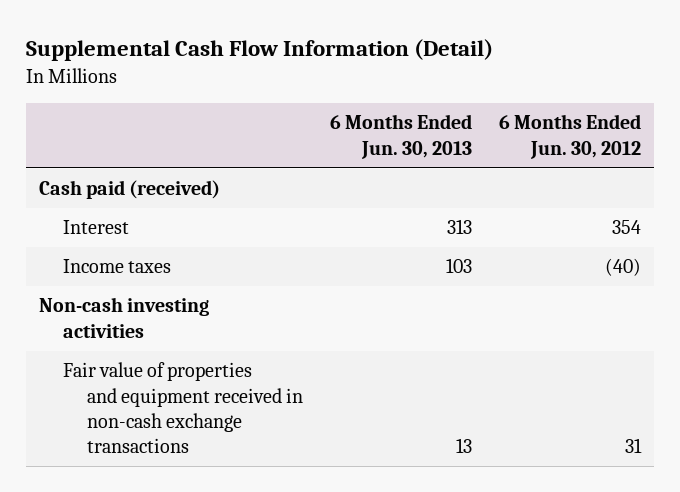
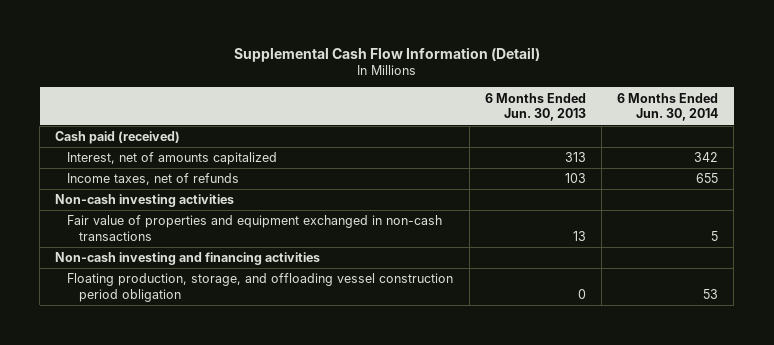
[498,114,641,159] 6 Months Ended Jun. 30, 2012 -> none
none -> [617,92,719,122] 6 Months Ended Jun. 30, 2014
[63,220,130,235] Interest -> [67,152,278,166] Interest, net of amounts capitalized
[63,259,172,274] Income taxes -> [67,173,240,186] Income taxes, net of refunds
[63,362,304,453] Fair value of properties and equipment received in non-cash exchange transactions -> [67,215,443,242] Fair value of properties and equipment exchanged in non-cash transactions
none -> [55,252,321,266] Non-cash investing and financing activities
none -> [67,273,454,303] Floating production, storage, and offloading vessel construction period obligation

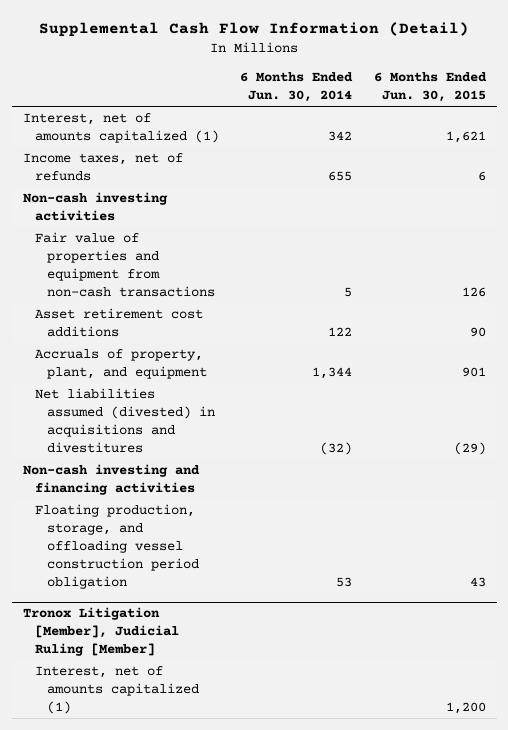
[484,92,586,122] 6 Months Ended Jun. 30, 2013 -> none
none -> [373,72,487,103] 6 Months Ended Jun. 30, 2015
[55,131,181,145] Cash paid (received) -> none
[67,152,278,166] Interest, net of amounts capitalized -> [22,112,219,144] Interest, net of amounts capitalized (1)
[67,215,443,242] Fair value of properties and equipment exchanged in non-cash transactions -> [34,231,216,298] Fair value of properties and equipment from non-cash transactions
none -> [34,307,203,338] Asset retirement cost additions
none -> [34,348,208,380] Accruals of property, plant, and equipment
none -> [34,387,216,454] Net liabilities assumed (divested) in acquisitions and divestitures
none -> [22,606,179,657] Tronox Litigation [Member], Judicial Ruling [Member]
none -> [34,665,200,715] Interest, net of amounts capitalized (1)

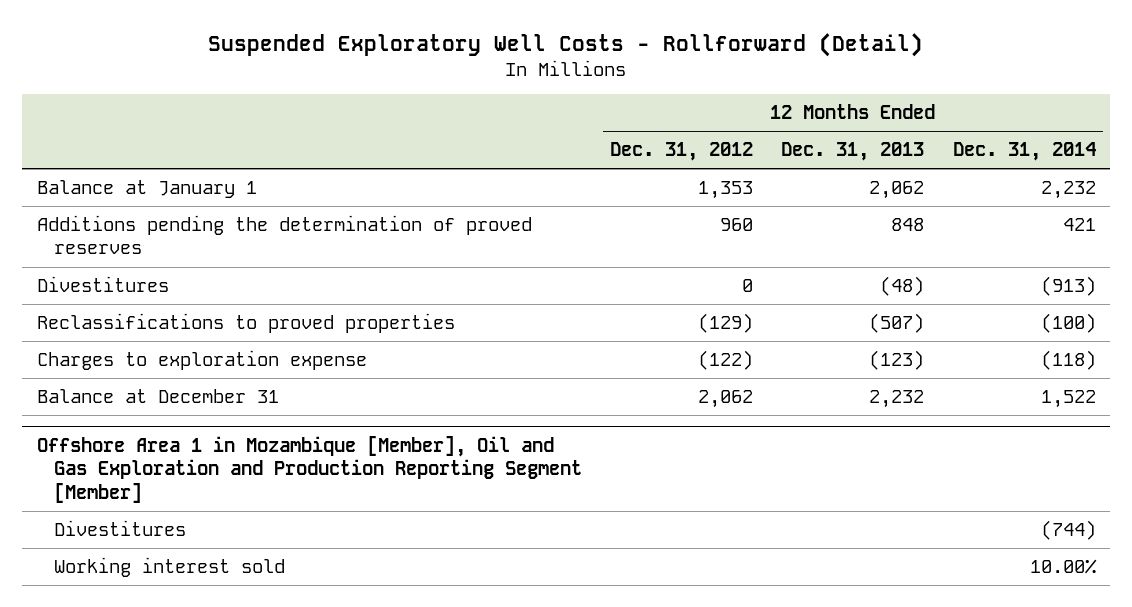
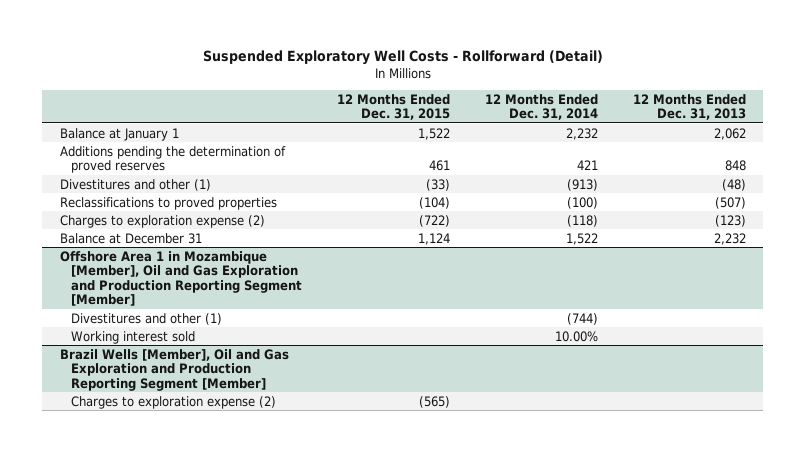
[609,141,753,161] Dec. 31, 2012 -> none
none -> [336,93,450,121] 12 Months Ended Dec. 31, 2015
[36,275,169,292] Divestitures -> [59,178,211,191] Divestitures and other (1)
[36,349,367,370] Charges to exploration expense -> [59,214,265,228] Charges to exploration expense (2)
[53,519,186,536] Divestitures -> [70,312,222,325] Divestitures and other (1)
none -> [59,348,289,391] Brazil Wells [Member], Oil and Gas Exploration and Production Reporting Segment [Member]
none -> [70,395,276,409] Charges to exploration expense (2)

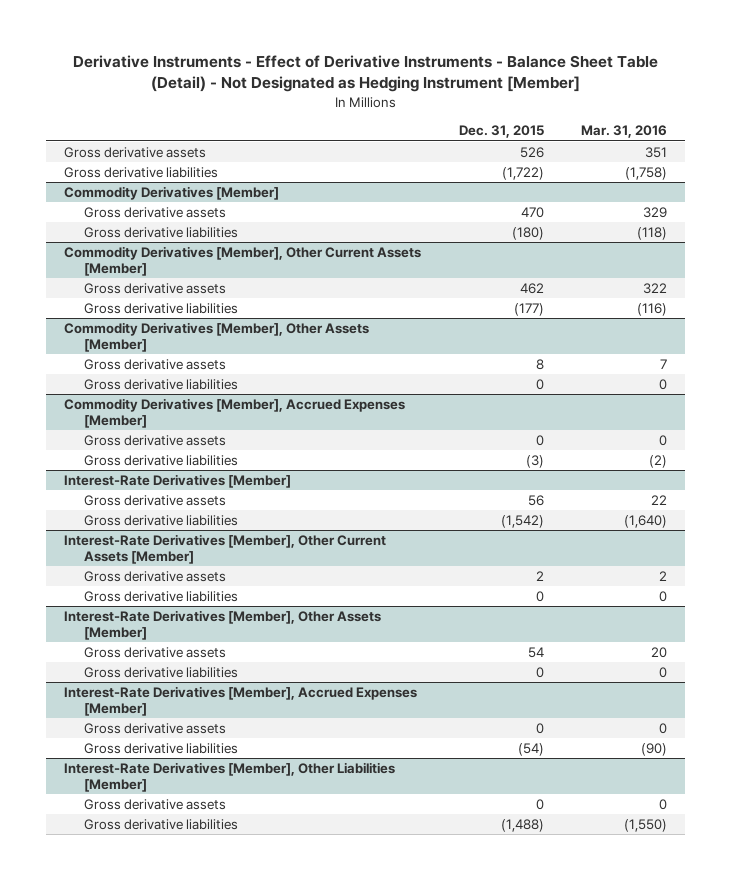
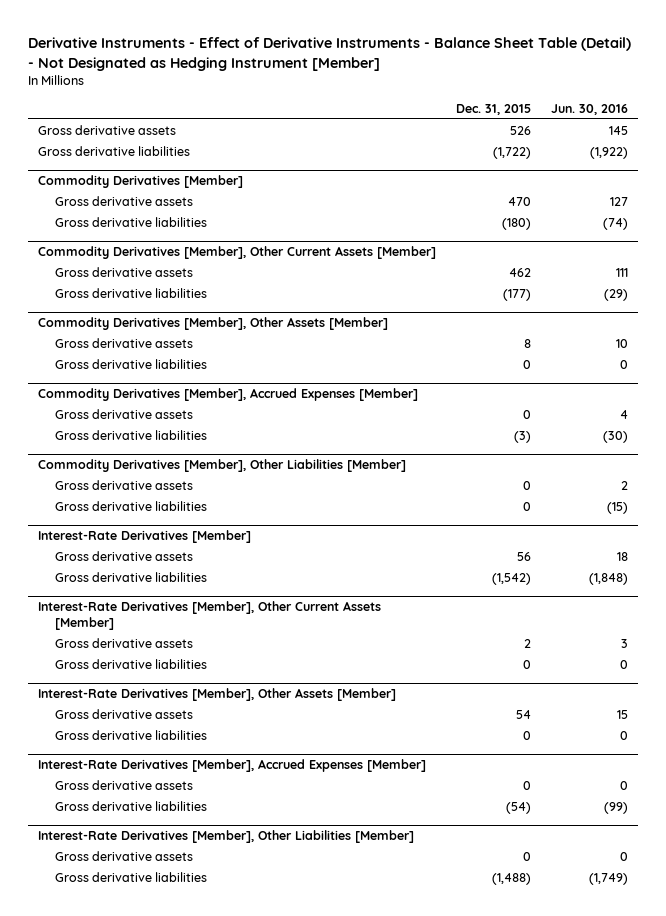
[580,125,667,139] Mar. 31, 2016 -> none
none -> [550,103,628,115] Jun. 30, 2016
none -> [38,459,407,473] Commodity Derivatives [Member], Other Liabilities [Member]
none -> [54,480,193,491] Gross derivative assets
none -> [54,501,207,512] Gross derivative liabilities

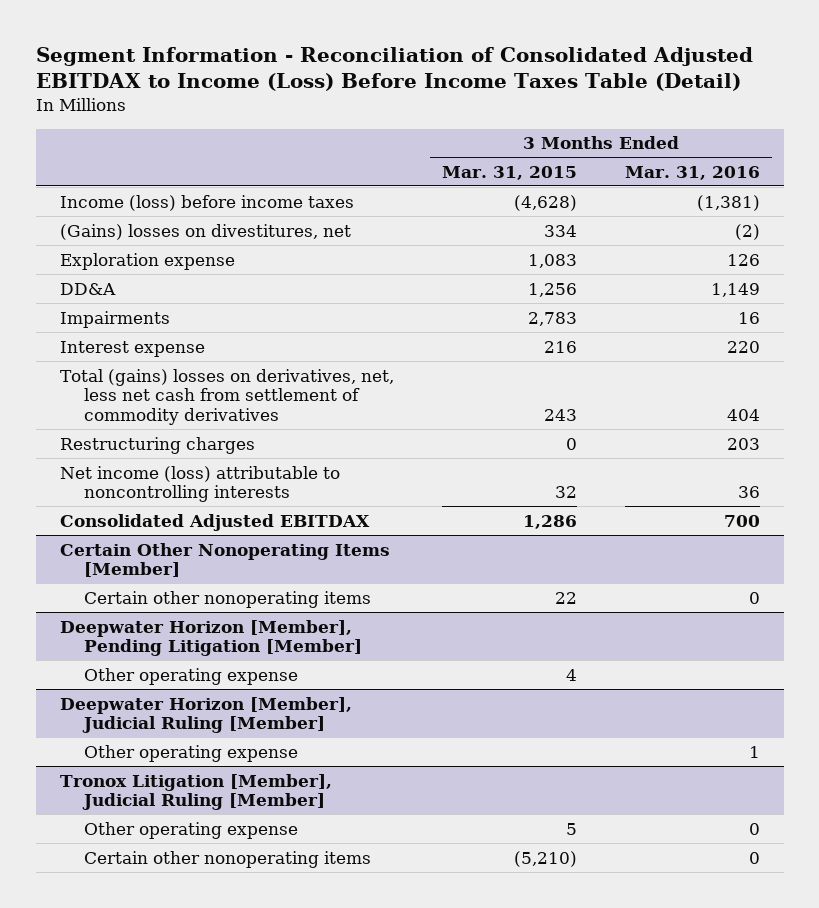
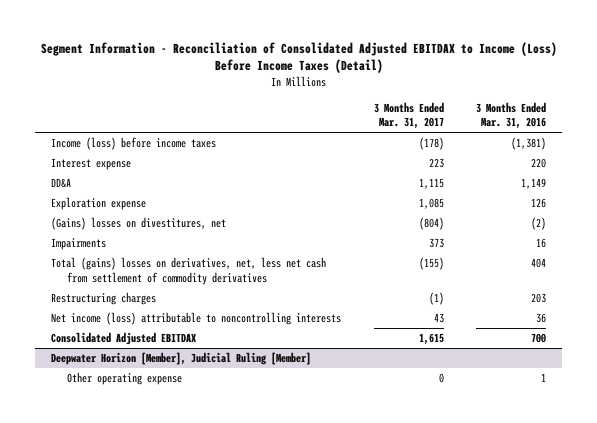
[35,46,753,92] Segment Information - Reconciliation of Consolidated Adjusted EBITDAX to Income (Loss) Before Income Taxes Table (Detail) -> [40,41,557,74] Segment Information - Reconciliation of Consolidated Adjusted EBITDAX to Income (Loss) Before Income Taxes (Detail)
[441,165,577,180] Mar. 31, 2015 -> none
none -> [373,101,444,129] 3 Months Ended Mar. 31, 2017
[59,340,205,357] Interest expense -> [50,158,131,171] Interest expense
[59,252,235,270] Exploration expense -> [50,197,146,211] Exploration expense
[59,223,351,240] (Gains) losses on divestitures, net -> [50,217,226,231] (Gains) losses on divestitures, net
[59,542,390,578] Certain Other Nonoperating Items [Member] -> none
[83,590,371,608] Certain other nonoperating items -> none
[59,619,362,657] Deepwater Horizon [Member], Pending Litigation [Member] -> none
[83,667,298,685] Other operating expense -> none
[59,773,332,811] Tronox Litigation [Member], Judicial Ruling [Member] -> none
[83,821,298,839] Other operating expense -> none
[83,850,371,868] Certain other nonoperating items -> none

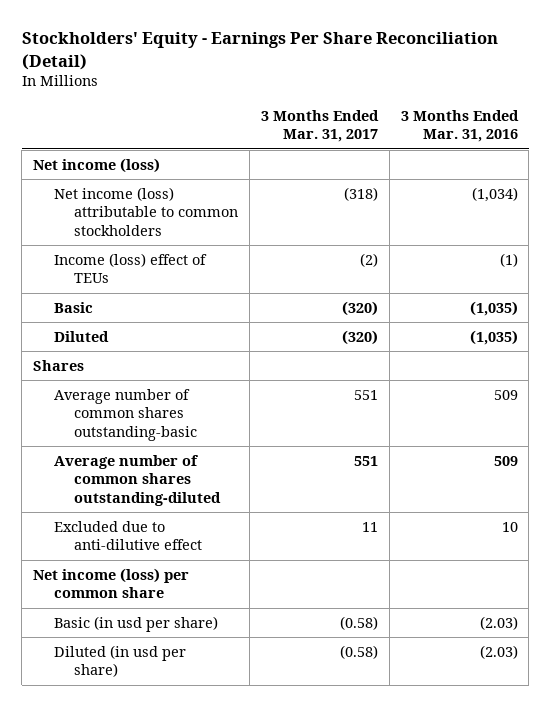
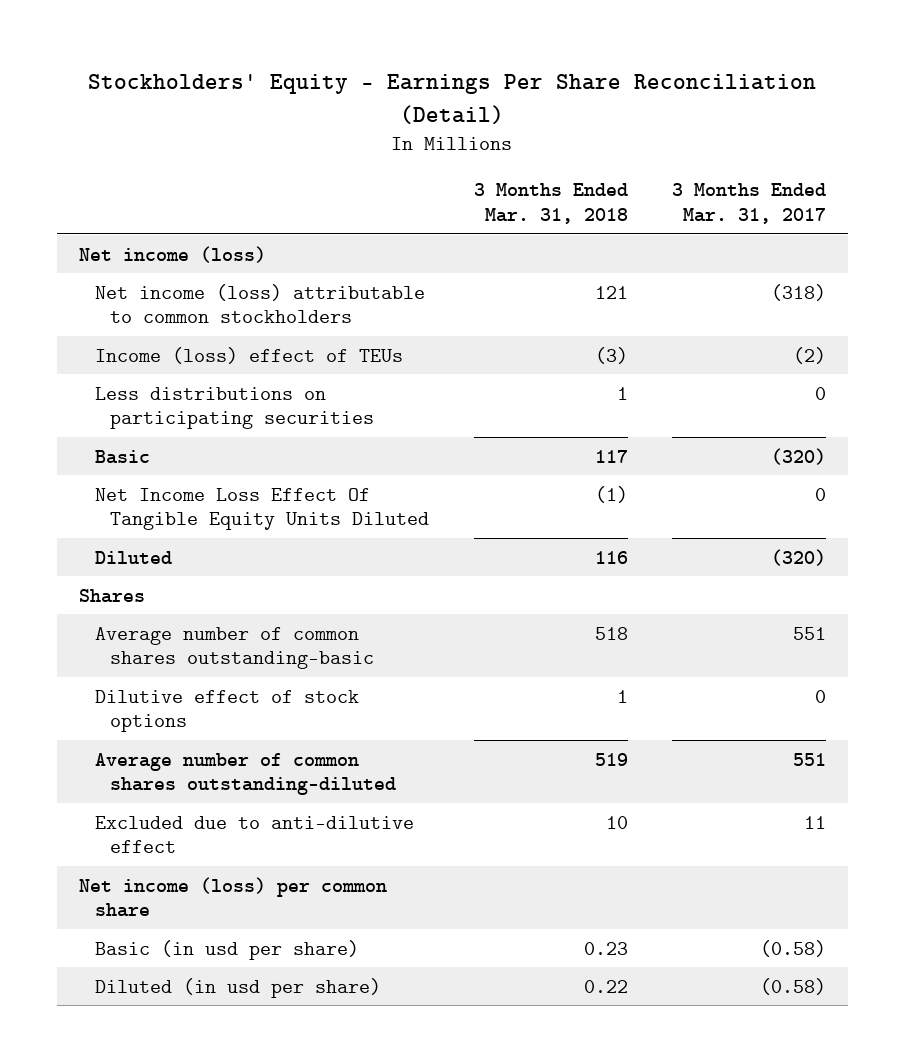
[400,109,519,143] 3 Months Ended Mar. 31, 2016 -> none
none -> [473,183,628,224] 3 Months Ended Mar. 31, 2018
none -> [94,386,375,430] Less distributions on participating securities
none -> [94,487,430,531] Net Income Loss Effect Of Tangible Equity Units Diluted
none -> [94,689,359,733] Dilutive effect of stock options

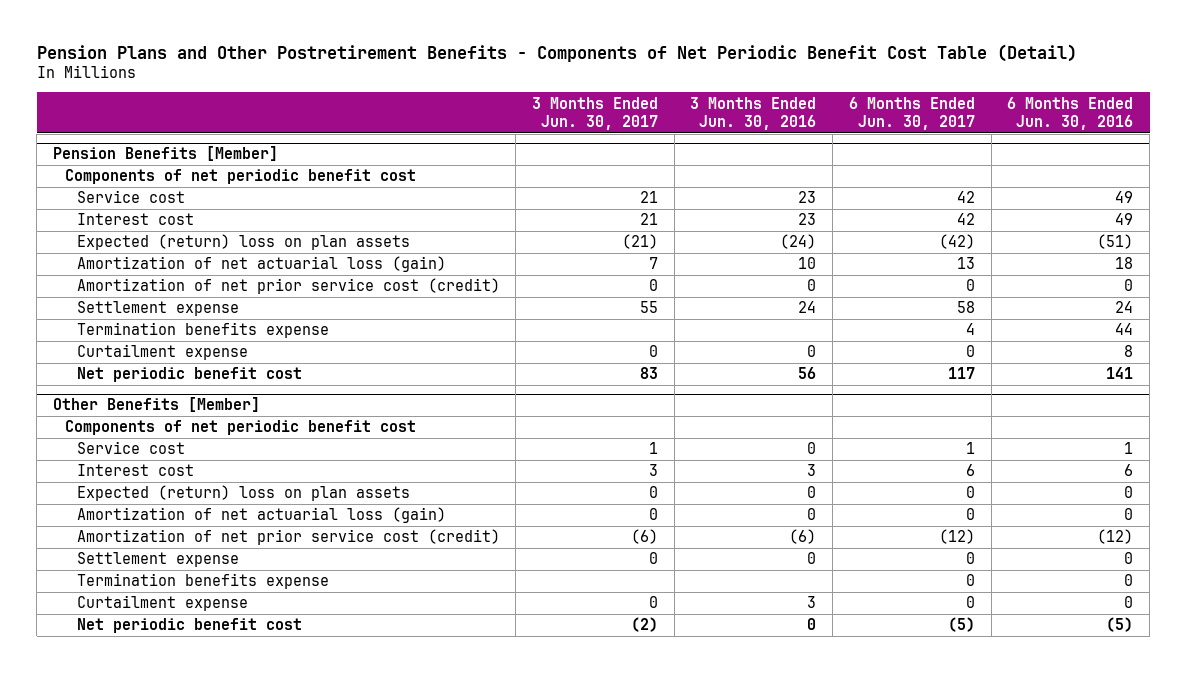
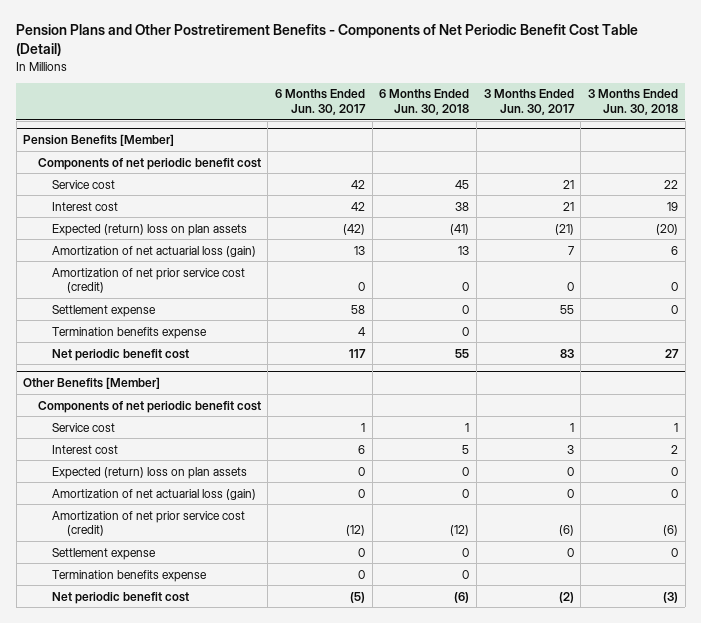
[690,96,817,131] 3 Months Ended Jun. 30, 2016 -> none
[1007,96,1134,131] 6 Months Ended Jun. 30, 2016 -> none
none -> [379,89,470,115] 6 Months Ended Jun. 30, 2018
none -> [588,89,679,115] 3 Months Ended Jun. 30, 2018
[76,344,248,361] Curtailment expense -> none
[76,595,248,612] Curtailment expense -> none

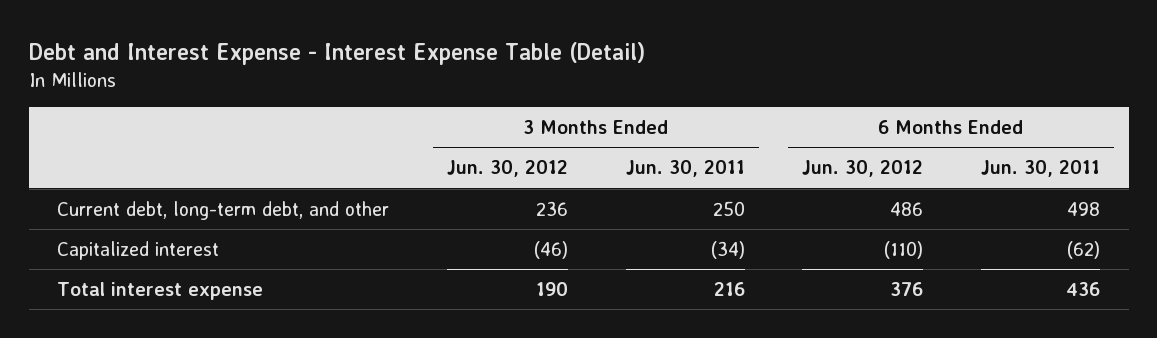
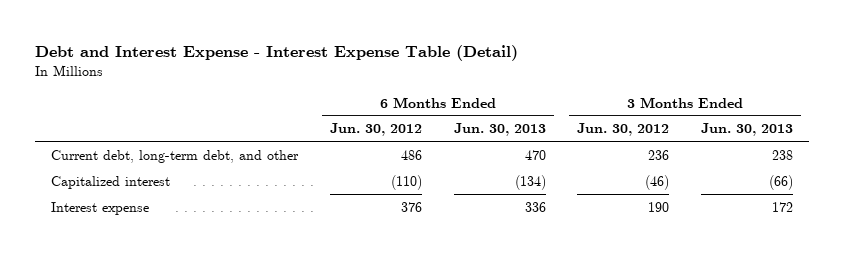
[625,160,745,178] Jun. 30, 2011 -> none
[980,160,1100,178] Jun. 30, 2011 -> none
none -> [453,123,546,137] Jun. 30, 2013
none -> [700,123,793,137] Jun. 30, 2013
[57,282,264,301] Total interest expense -> [51,201,150,215] Interest expense

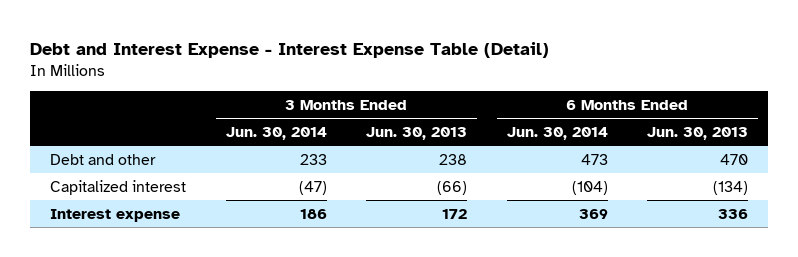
[329,123,422,137] Jun. 30, 2012 -> none
[577,123,670,137] Jun. 30, 2012 -> none
none -> [225,127,327,141] Jun. 30, 2014
none -> [506,127,608,141] Jun. 30, 2014
[51,149,300,163] Current debt, long-term debt, and other -> [50,153,157,165] Debt and other

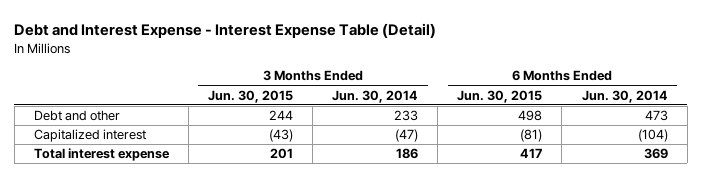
[366,127,468,141] Jun. 30, 2013 -> none
[647,127,749,141] Jun. 30, 2013 -> none
none -> [208,89,294,103] Jun. 30, 2015
none -> [457,89,543,103] Jun. 30, 2015
[50,208,181,222] Interest expense -> [33,148,170,162] Total interest expense

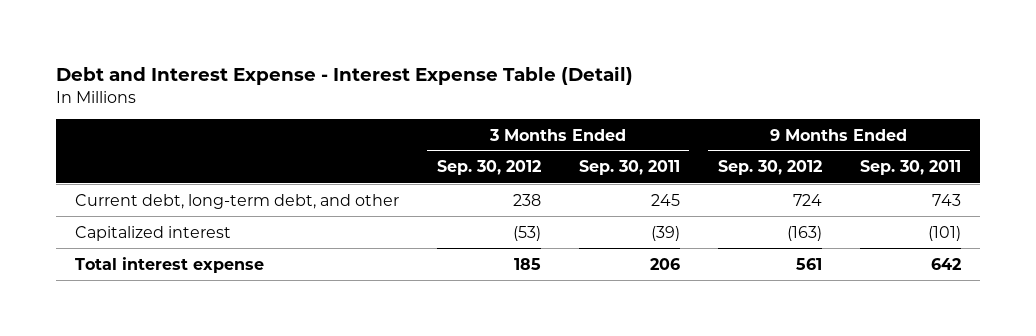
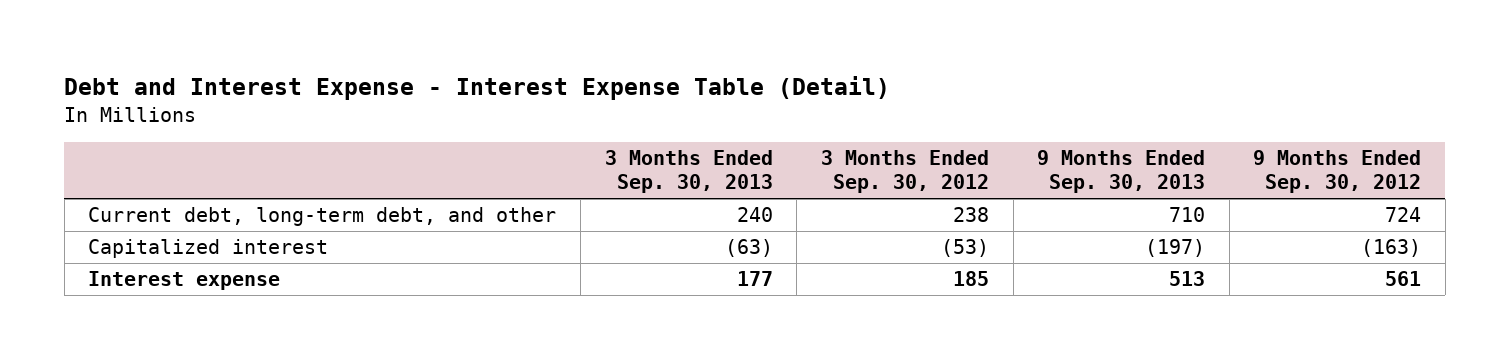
[578,160,680,176] Sep. 30, 2011 -> none
[859,160,961,176] Sep. 30, 2011 -> none
none -> [604,150,773,194] 3 Months Ended Sep. 30, 2013
none -> [1037,150,1206,194] 9 Months Ended Sep. 30, 2013
[74,256,264,273] Total interest expense -> [88,271,281,291] Interest expense

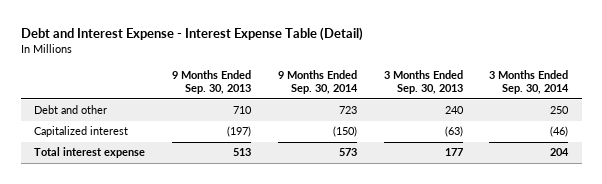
[820,150,989,194] 3 Months Ended Sep. 30, 2012 -> none
[1253,150,1422,194] 9 Months Ended Sep. 30, 2012 -> none
none -> [277,69,358,95] 9 Months Ended Sep. 30, 2014
none -> [489,69,570,95] 3 Months Ended Sep. 30, 2014
[88,207,557,227] Current debt, long-term debt, and other -> [34,105,108,115] Debt and other
[88,271,281,291] Interest expense -> [34,147,146,159] Total interest expense

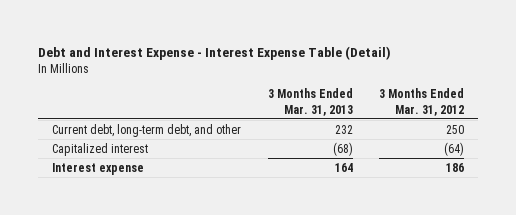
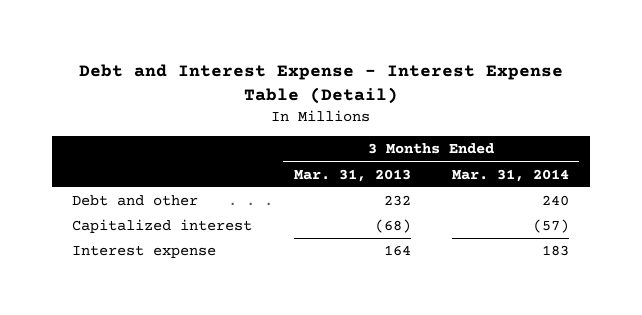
[379,88,465,116] 3 Months Ended Mar. 31, 2012 -> none
none -> [452,168,570,182] Mar. 31, 2014
[51,123,241,137] Current debt, long-term debt, and other -> [72,195,199,207] Debt and other

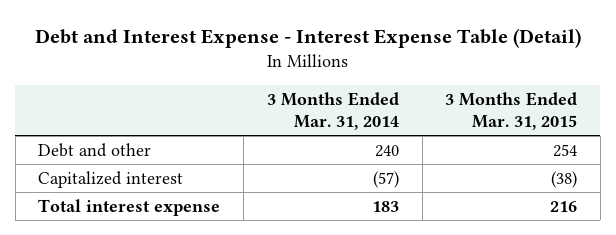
[293,168,411,182] Mar. 31, 2013 -> none
none -> [445,92,578,130] 3 Months Ended Mar. 31, 2015
[72,245,217,259] Interest expense -> [38,198,221,216] Total interest expense

